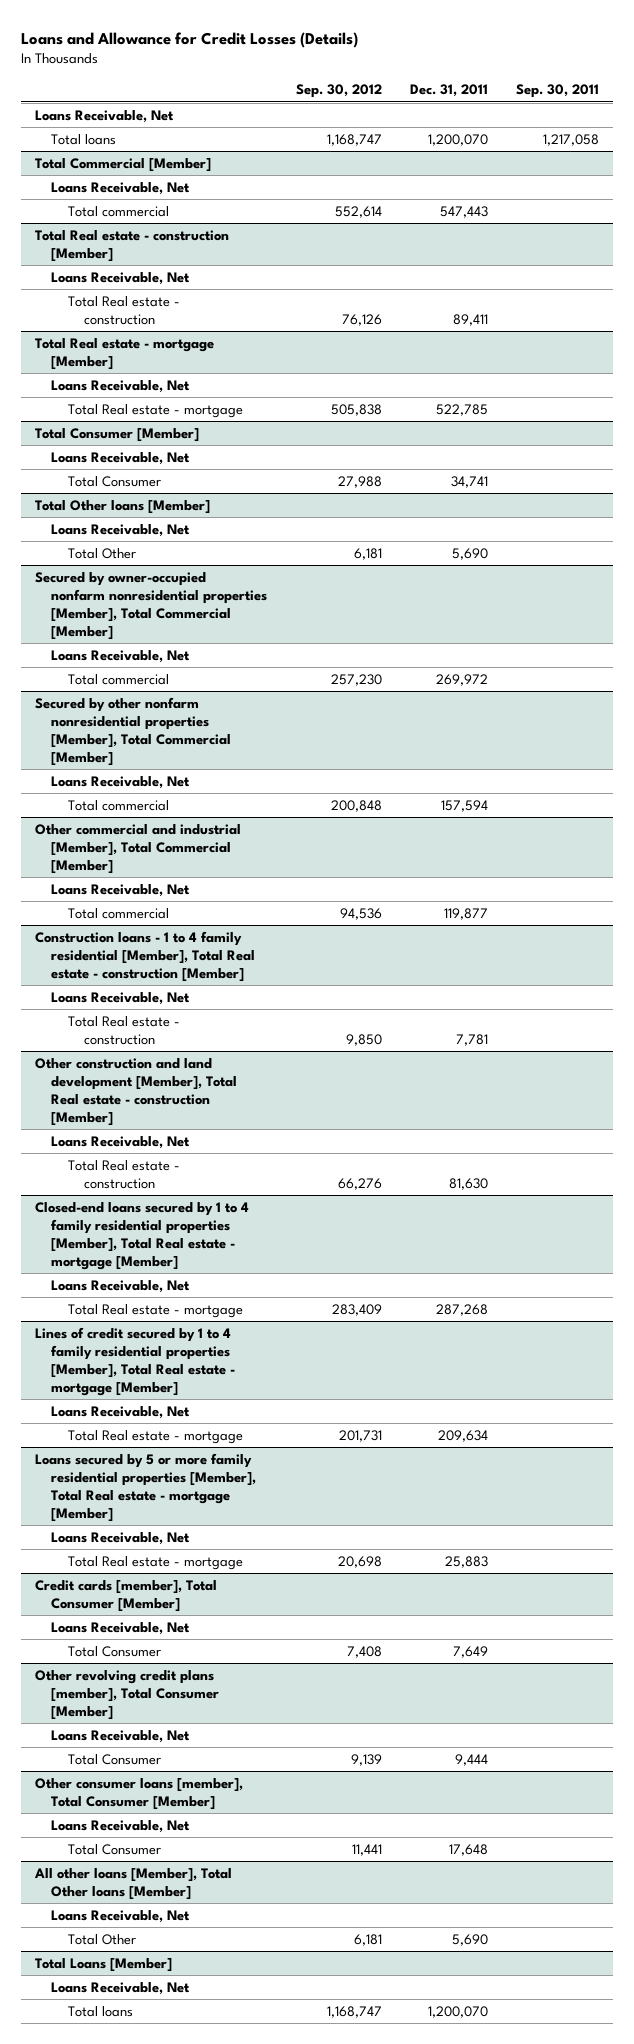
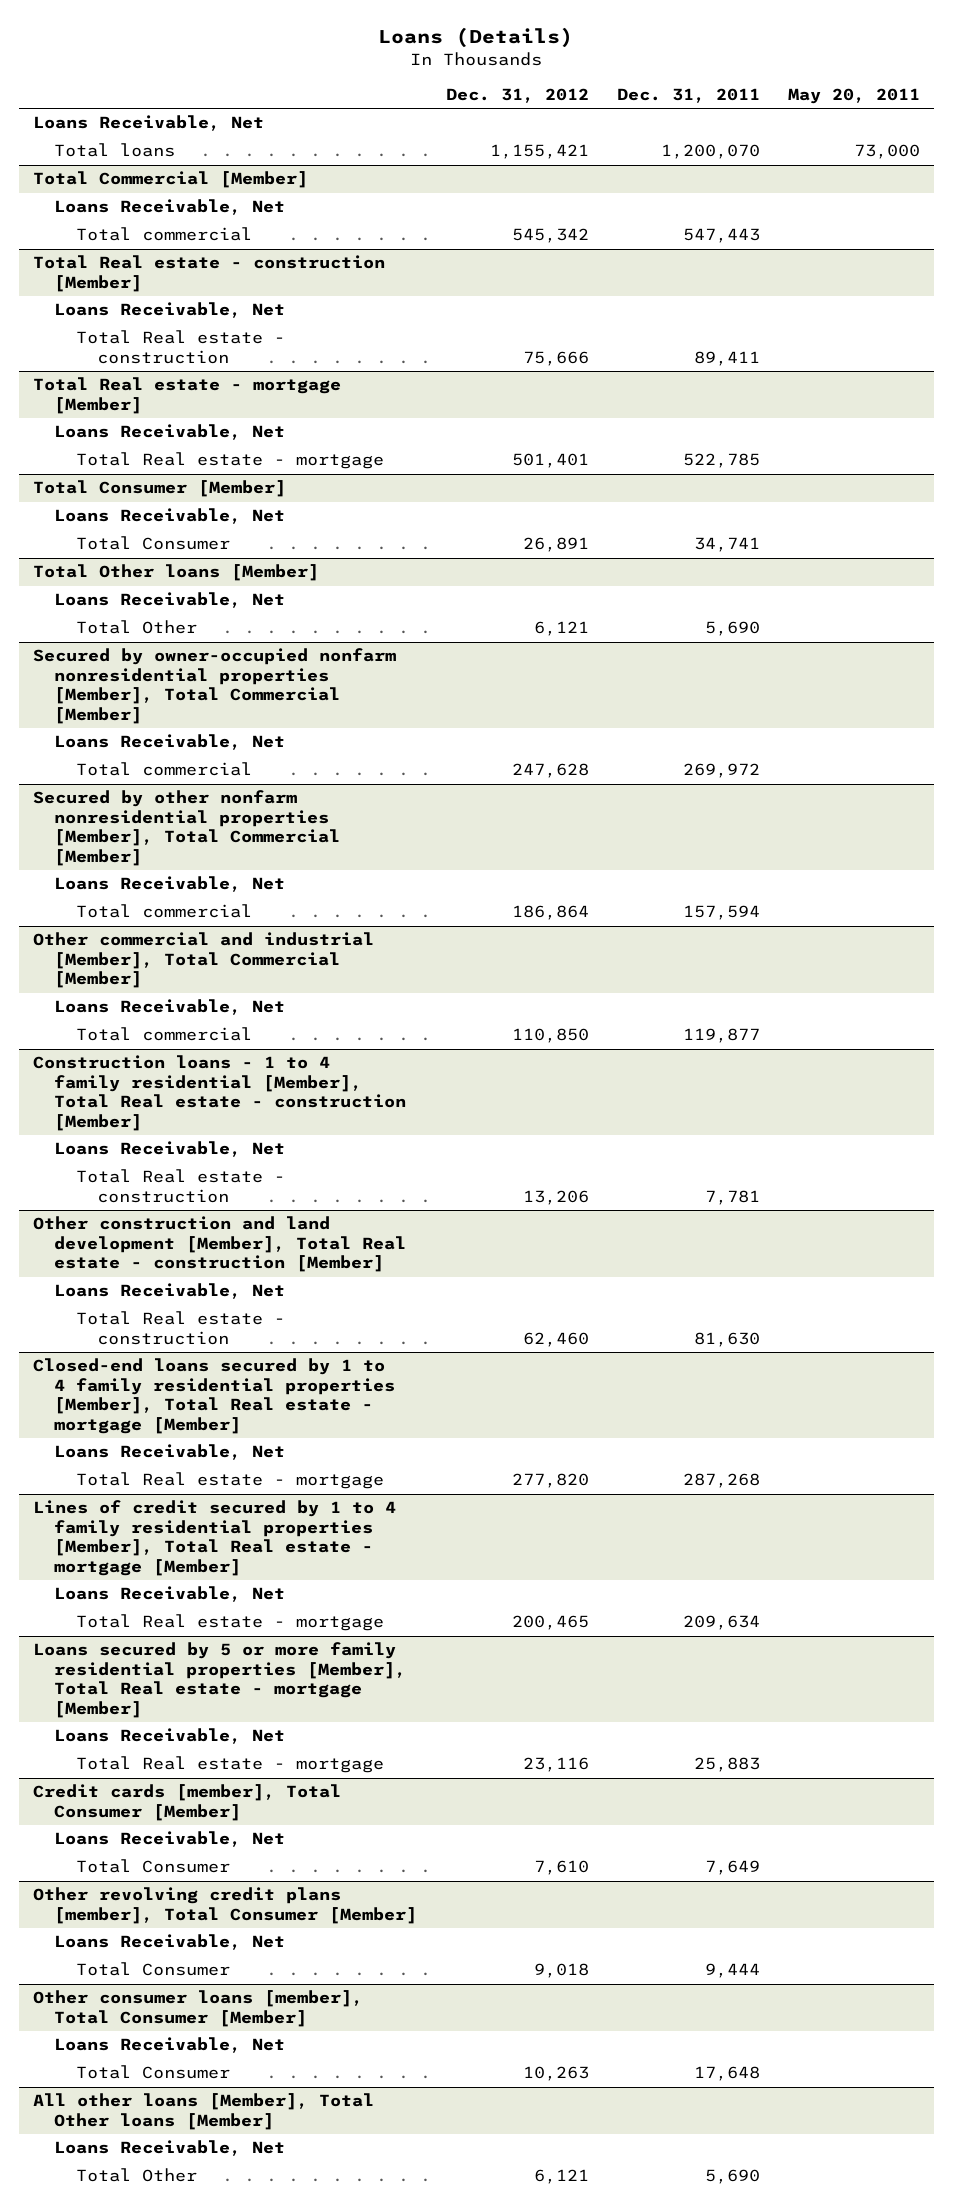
[21,31,359,48] Loans and Allowance for Credit Losses (Details) -> [378,27,574,49] Loans (Details)
[295,84,382,99] Sep. 30, 2012 -> none
[515,84,599,99] Sep. 30, 2011 -> none
none -> [445,87,589,103] Dec. 31, 2012
none -> [787,87,920,104] May 20, 2011
[35,1957,173,1972] Total Loans [Member] -> none
[51,1981,191,1995] Loans Receivable, Net -> none
[67,2005,133,2017] Total loans -> none

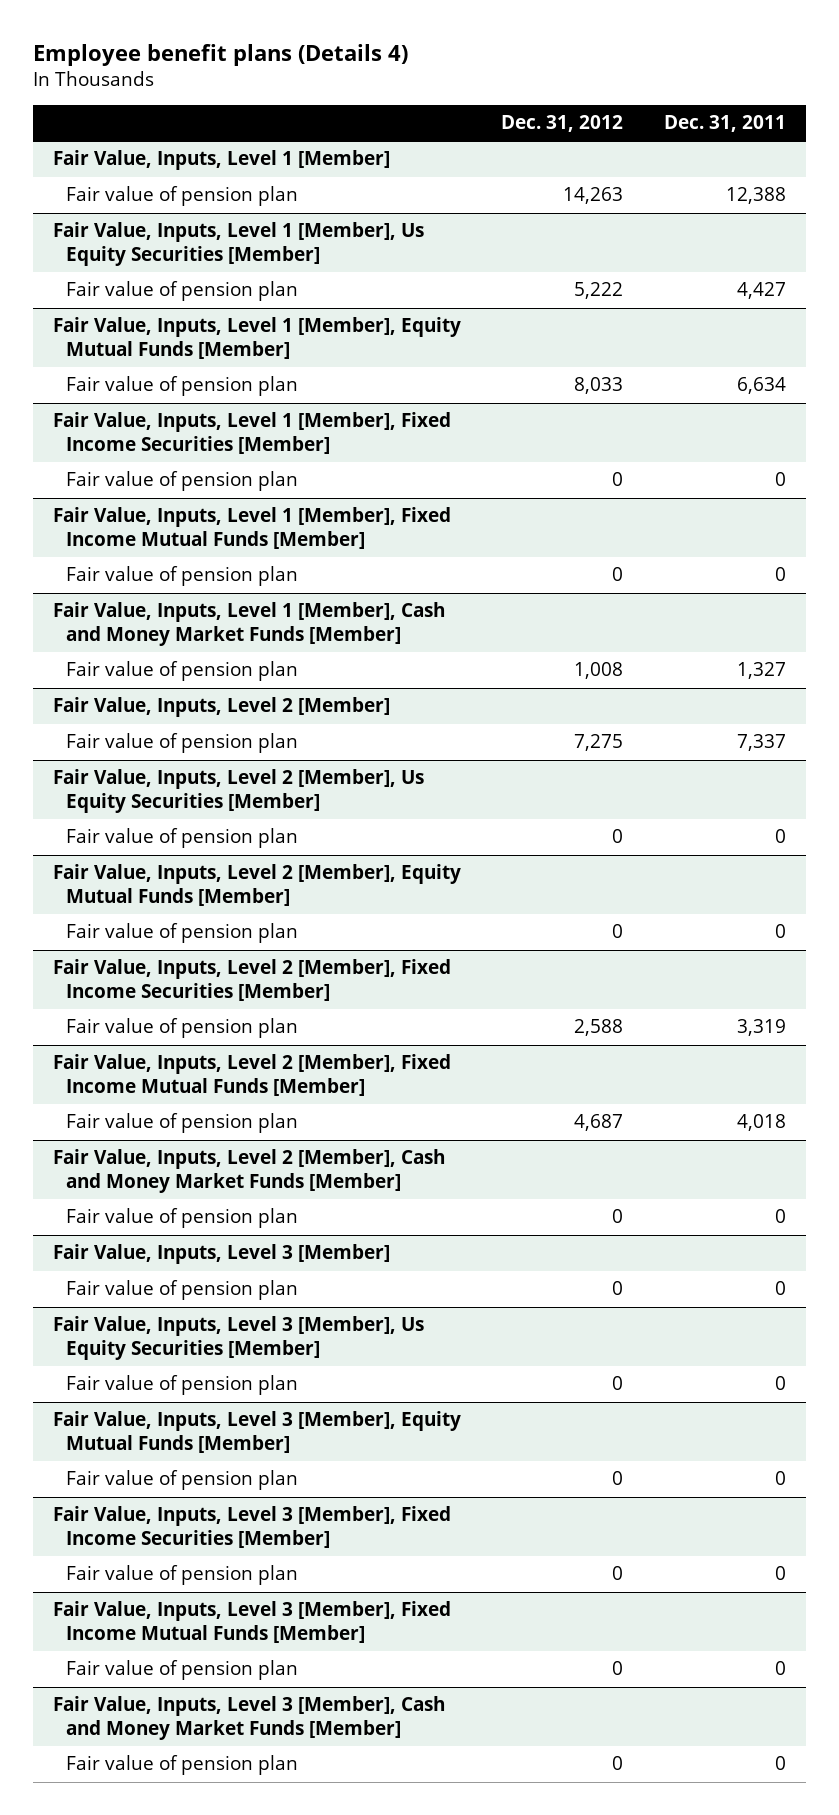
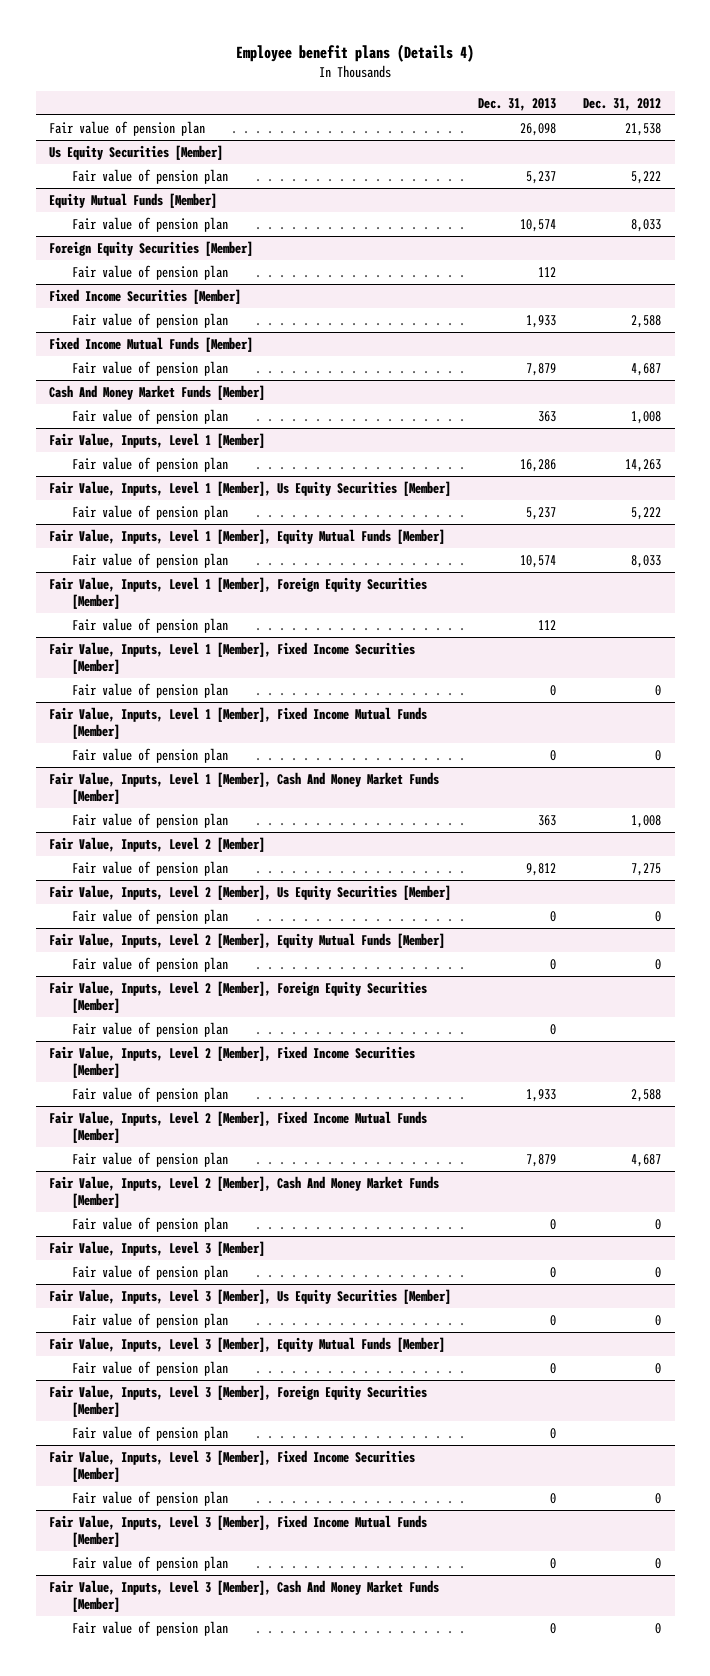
[664,115,787,133] Dec. 31, 2011 -> none
none -> [478,97,557,111] Dec. 31, 2013
none -> [49,120,206,136] Fair value of pension plan
none -> [49,144,224,160] Us Equity Securities [Member]
none -> [71,168,228,184] Fair value of pension plan
none -> [49,192,218,208] Equity Mutual Funds [Member]
none -> [71,216,228,232] Fair value of pension plan
none -> [49,240,254,256] Foreign Equity Securities [Member]
none -> [71,264,228,280] Fair value of pension plan
none -> [49,288,242,304] Fixed Income Securities [Member]
none -> [71,312,228,328] Fair value of pension plan
none -> [49,336,254,352] Fixed Income Mutual Funds [Member]
none -> [71,360,228,376] Fair value of pension plan
none -> [49,384,266,400] Cash And Money Market Funds [Member]
none -> [71,408,228,424] Fair value of pension plan
none -> [49,576,428,610] Fair Value, Inputs, Level 1 [Member], Foreign Equity Securities [Member]
none -> [71,617,228,633] Fair value of pension plan
[52,602,445,646] Fair Value, Inputs, Level 1 [Member], Cash and Money Market Funds [Member] -> [49,771,440,805] Fair Value, Inputs, Level 1 [Member], Cash And Money Market Funds [Member]
none -> [49,980,428,1014] Fair Value, Inputs, Level 2 [Member], Foreign Equity Securities [Member]
none -> [71,1021,228,1037] Fair value of pension plan
[52,1149,445,1193] Fair Value, Inputs, Level 2 [Member], Cash and Money Market Funds [Member] -> [49,1175,440,1209] Fair Value, Inputs, Level 2 [Member], Cash And Money Market Funds [Member]
none -> [49,1384,428,1418] Fair Value, Inputs, Level 3 [Member], Foreign Equity Securities [Member]
none -> [71,1425,228,1441] Fair value of pension plan
[52,1696,445,1740] Fair Value, Inputs, Level 3 [Member], Cash and Money Market Funds [Member] -> [49,1579,440,1613] Fair Value, Inputs, Level 3 [Member], Cash And Money Market Funds [Member]

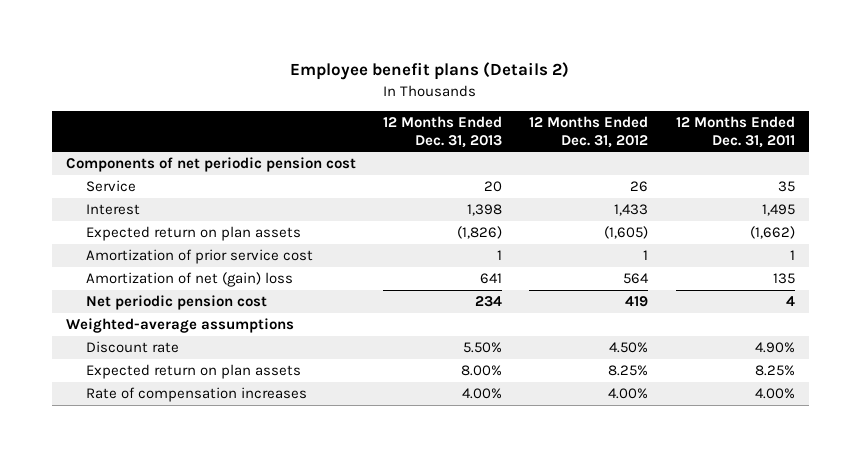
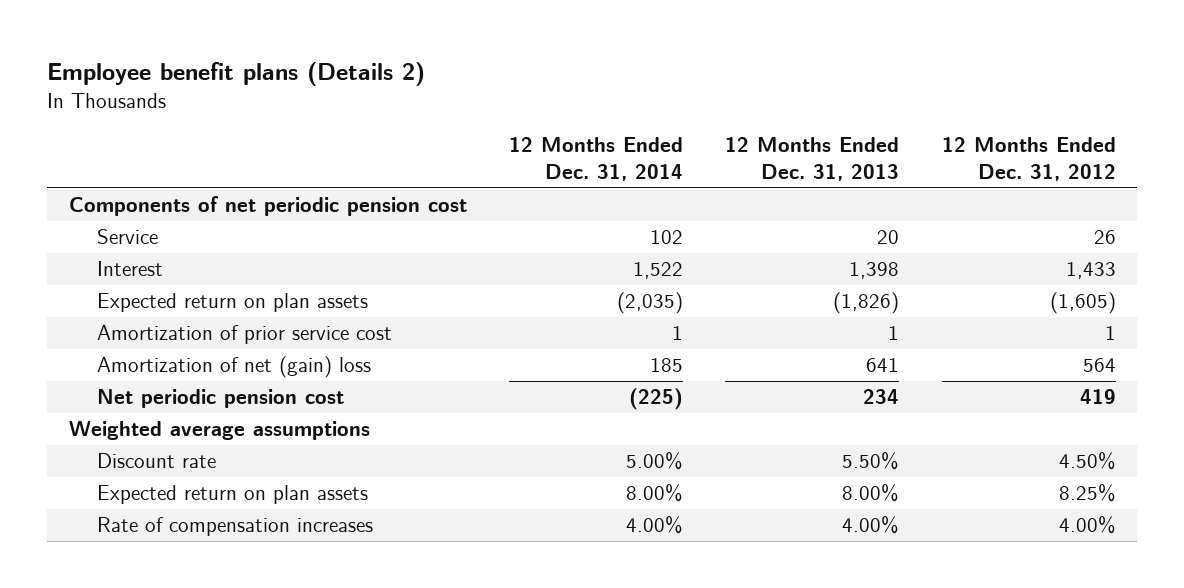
[675,115,795,148] 12 Months Ended Dec. 31, 2011 -> none
none -> [508,137,683,181] 12 Months Ended Dec. 31, 2014
[65,318,294,334] Weighted-average assumptions -> [68,421,370,441] Weighted average assumptions

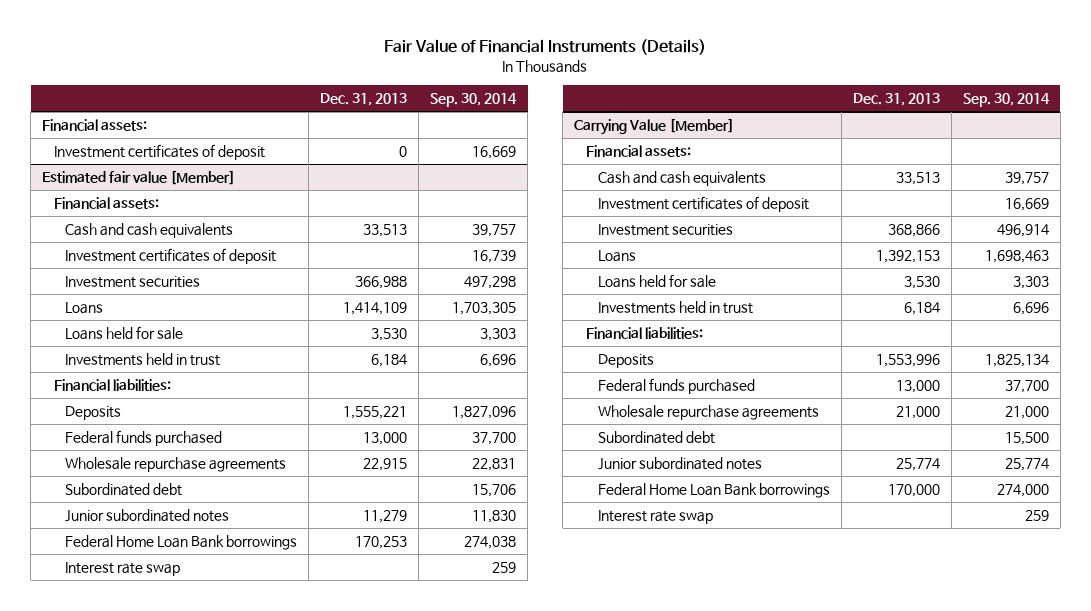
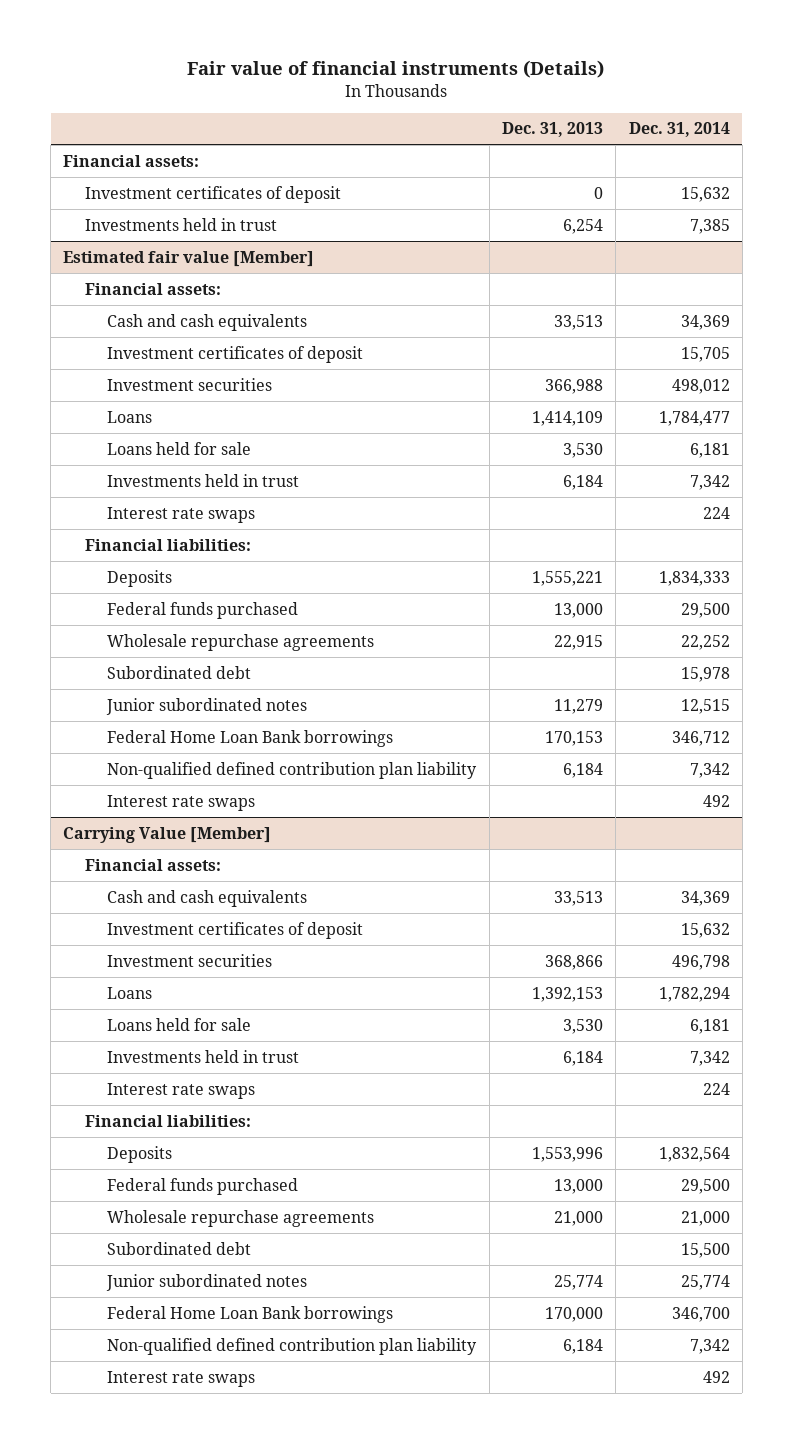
[384,39,707,56] Fair Value of Financial Instruments (Details) -> [187,60,605,79] Fair value of financial instruments (Details)
[430,93,518,108] Sep. 30, 2014 -> none
none -> [628,122,730,138] Dec. 31, 2014
none -> [85,217,278,231] Investments held in trust
none -> [107,506,256,523] Interest rate swaps
[355,535,408,549] 170,253 -> [544,730,603,746] 170,153
none -> [107,761,478,779] Non-qualified defined contribution plan liability
[65,561,181,576] Interest rate swap -> [107,794,256,811] Interest rate swaps
none -> [107,1082,256,1099] Interest rate swaps
none -> [107,1337,478,1355] Non-qualified defined contribution plan liability
[597,509,713,524] Interest rate swap -> [107,1370,256,1387] Interest rate swaps

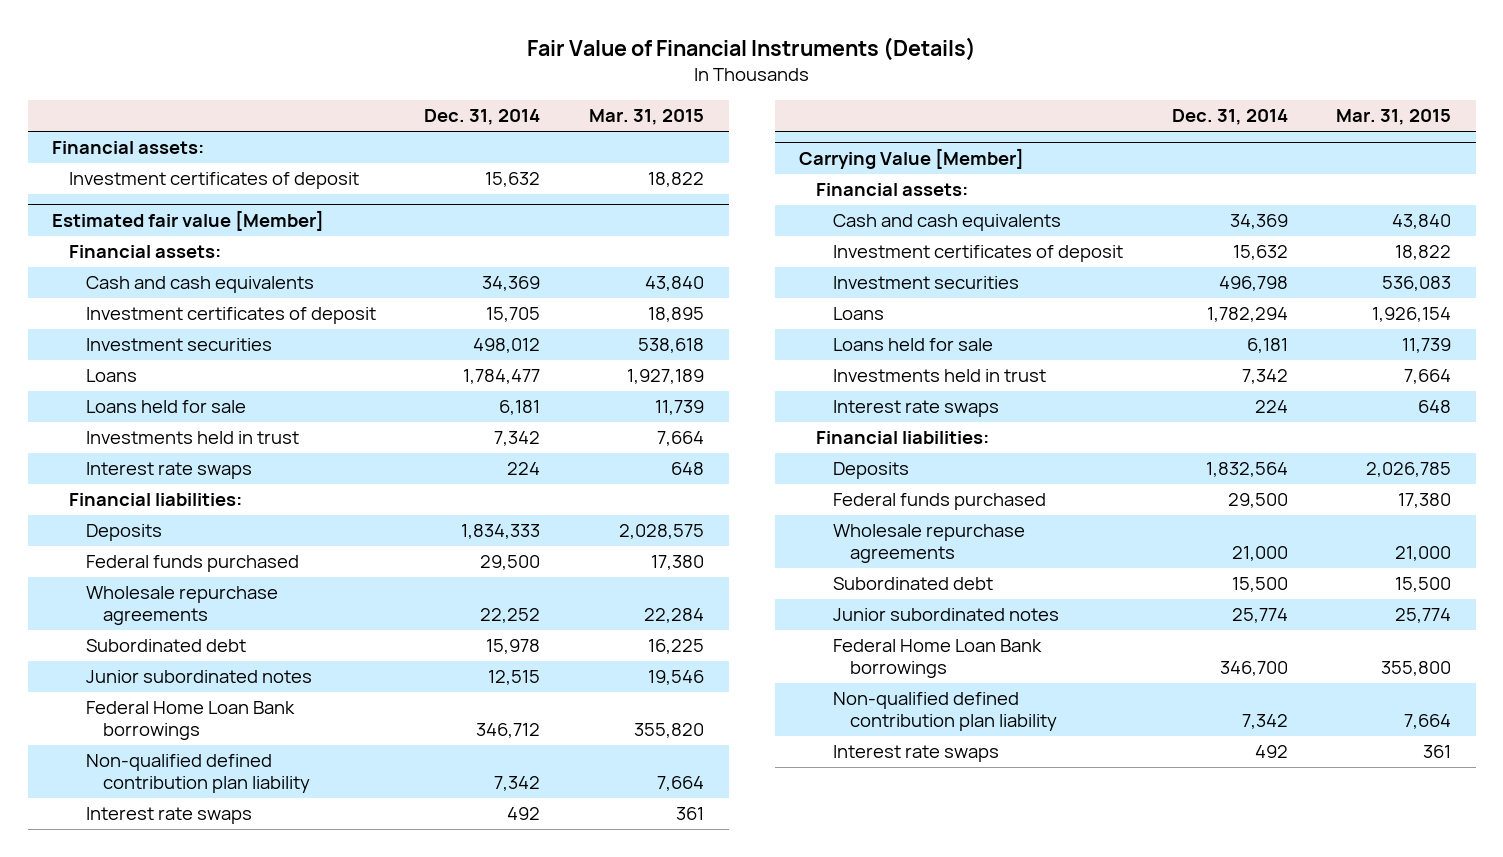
[187,60,605,79] Fair value of financial instruments (Details) -> [526,37,976,62] Fair Value of Financial Instruments (Details)
[501,122,603,138] Dec. 31, 2013 -> none
none -> [589,109,705,126] Mar. 31, 2015
[85,217,278,231] Investments held in trust -> none

